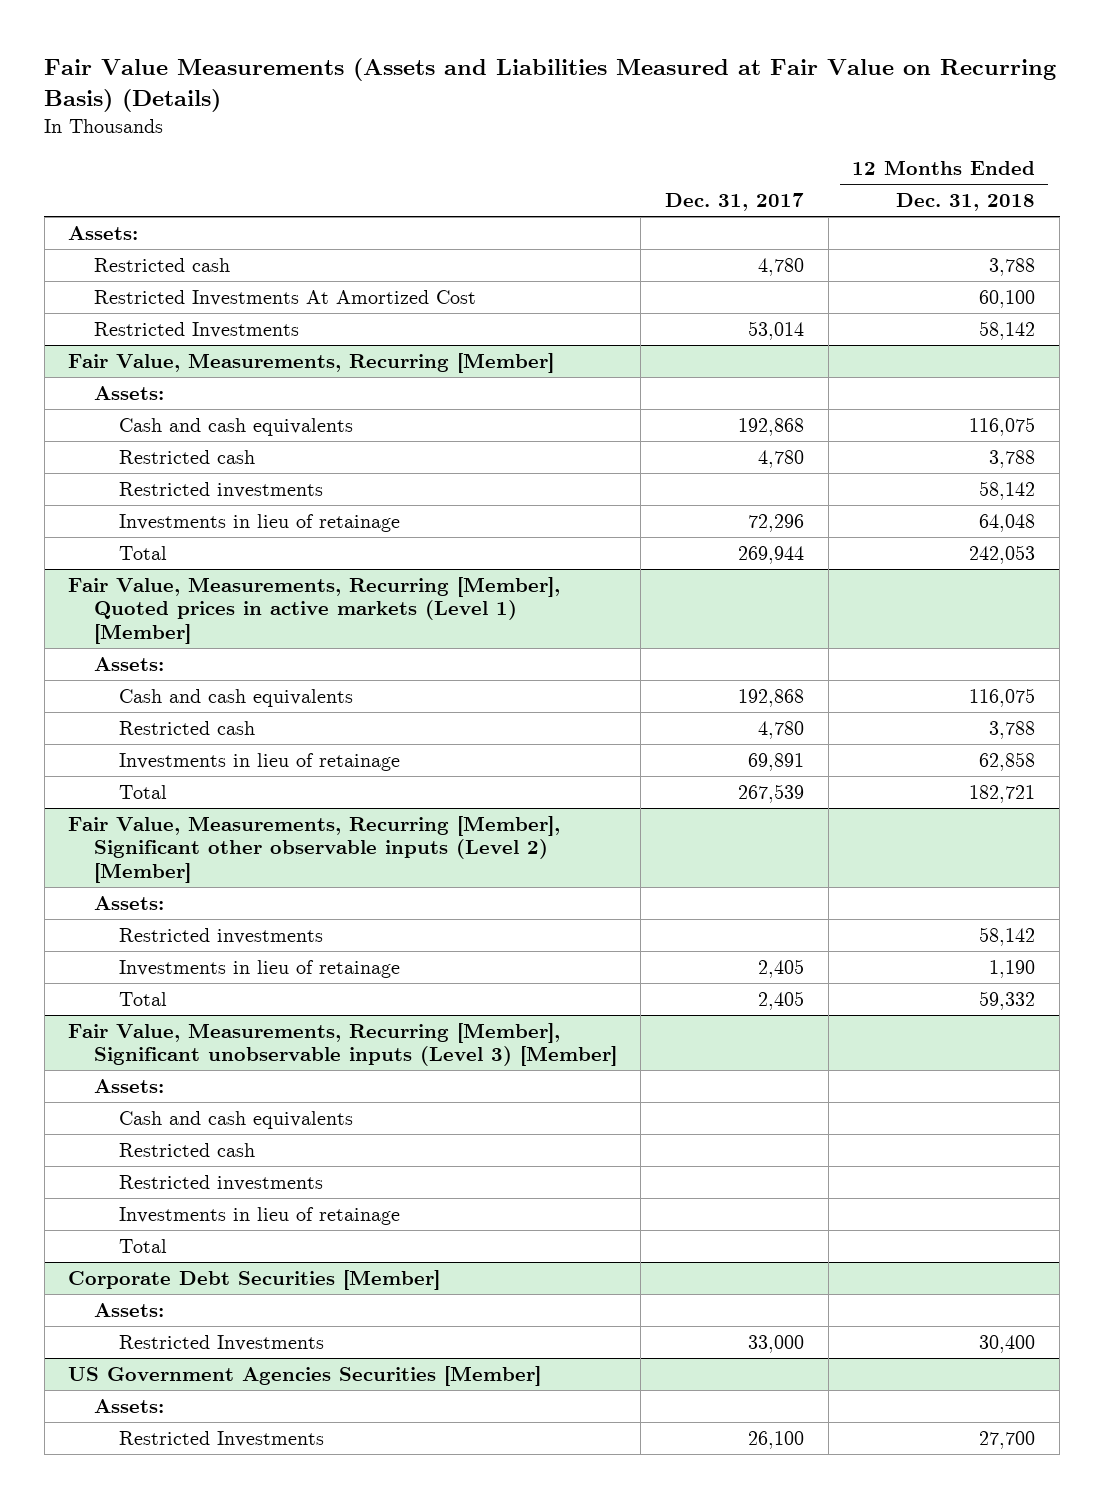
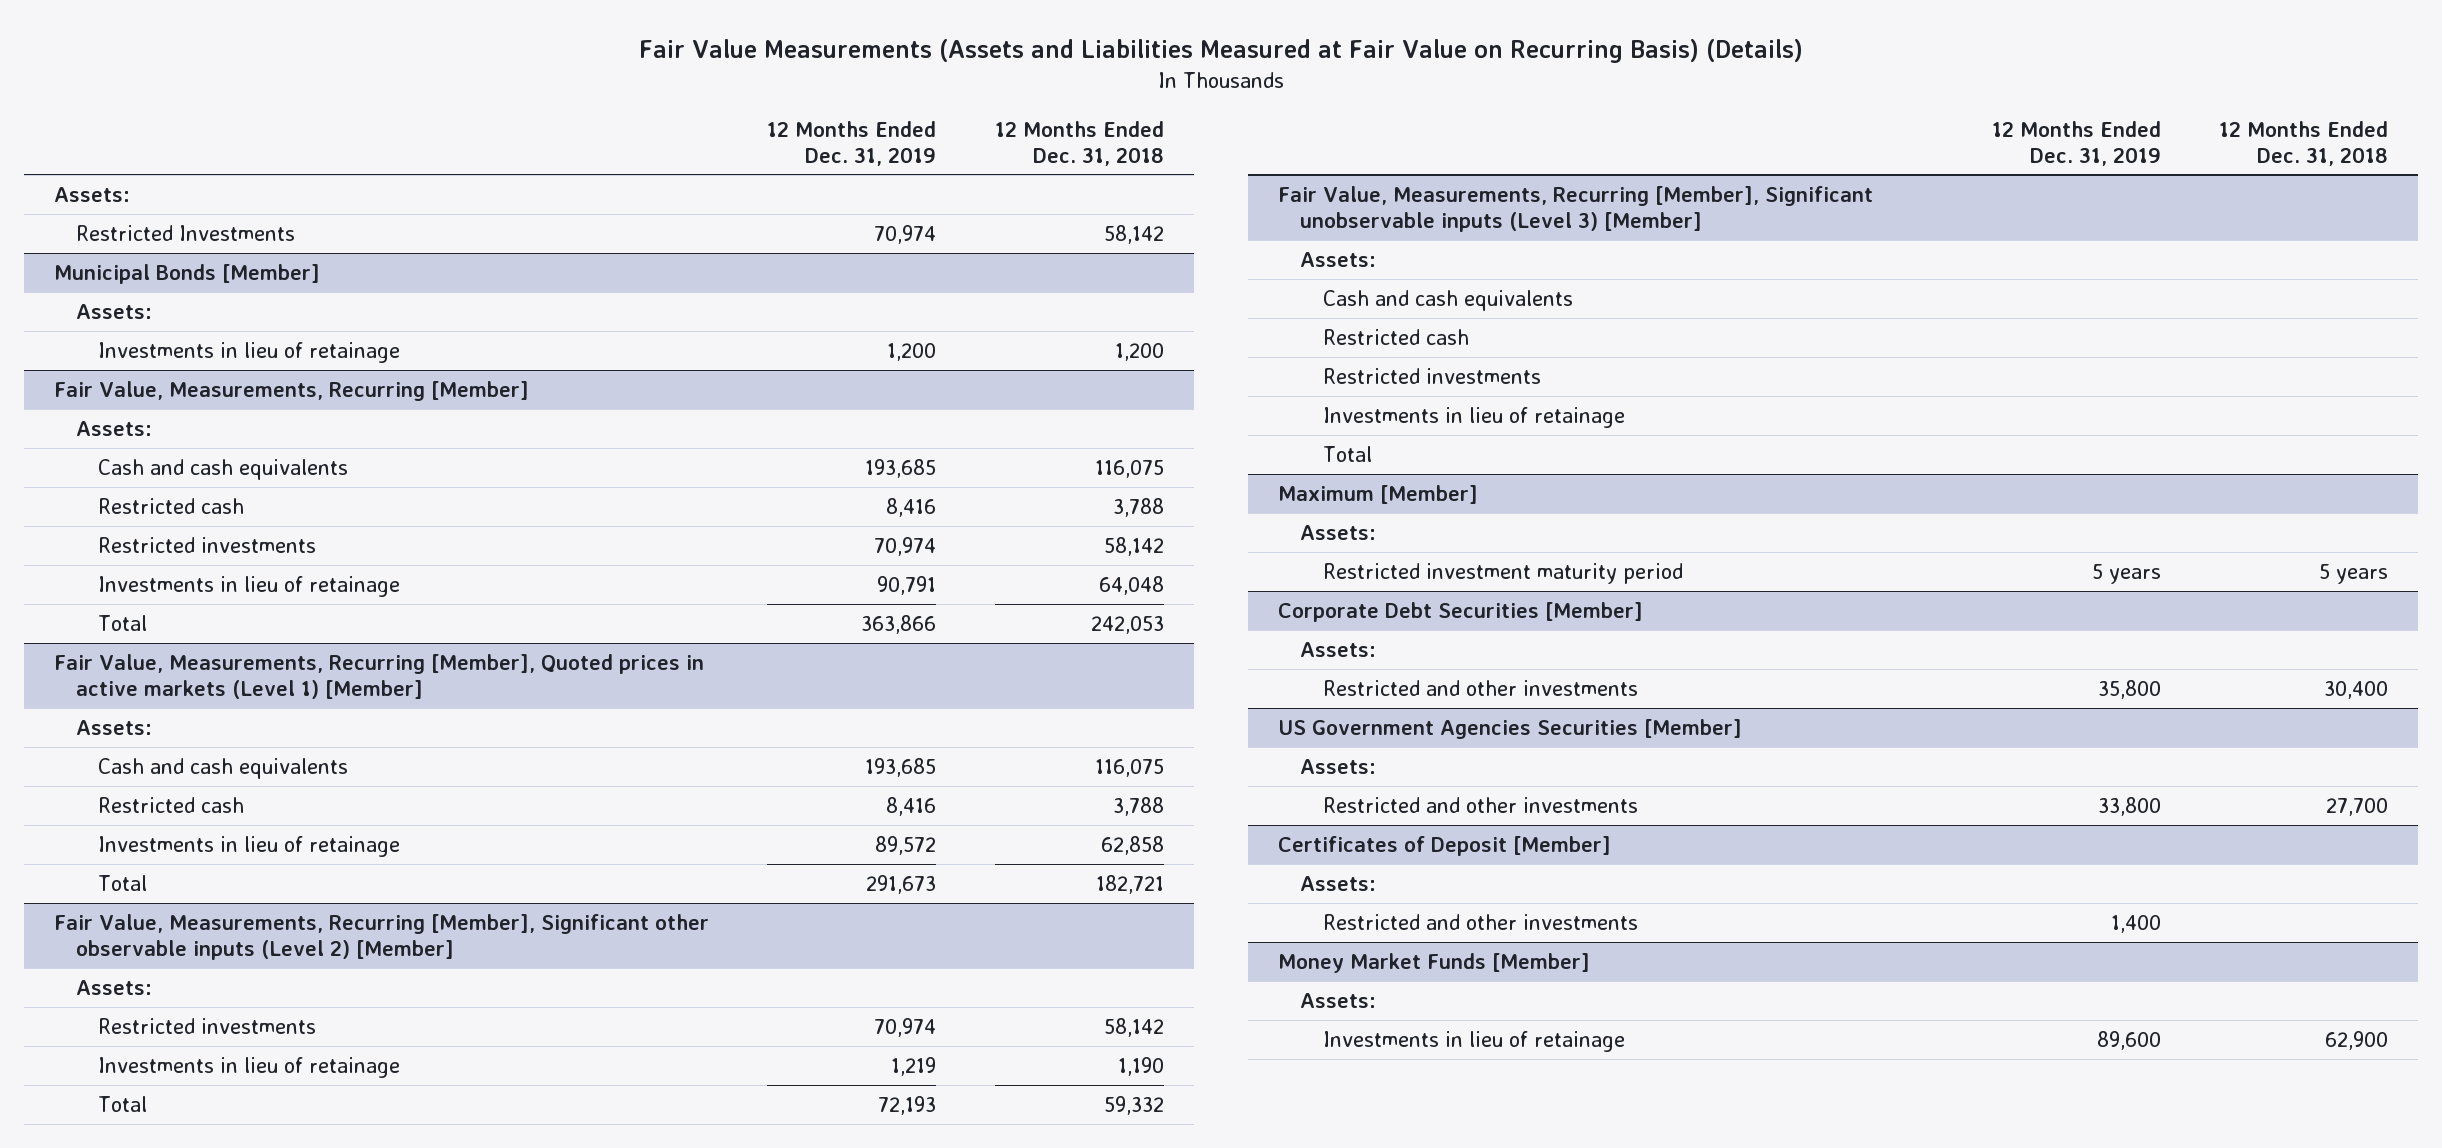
[665,193,805,212] Dec. 31, 2017 -> none
none -> [767,120,937,166] 12 Months Ended Dec. 31, 2019
[93,257,230,272] Restricted cash -> none
[93,289,476,306] Restricted Investments At Amortized Cost -> none
none -> [53,263,320,284] Municipal Bonds [Member]
none -> [76,303,153,319] Assets:
none -> [98,341,401,363] Investments in lieu of retainage
none -> [1277,484,1478,504] Maximum [Member]
none -> [1300,524,1377,540] Assets:
none -> [1322,562,1683,584] Restricted investment maturity period
[119,1334,325,1351] Restricted Investments -> [1322,679,1638,696] Restricted and other investments
[119,1430,325,1447] Restricted Investments -> [1322,796,1638,813] Restricted and other investments
none -> [1277,835,1611,856] Certificates of Deposit [Member]
none -> [1300,875,1377,891] Assets:
none -> [1322,913,1638,930] Restricted and other investments
none -> [1277,952,1590,973] Money Market Funds [Member]
none -> [1300,992,1377,1008] Assets:
none -> [1322,1030,1625,1052] Investments in lieu of retainage

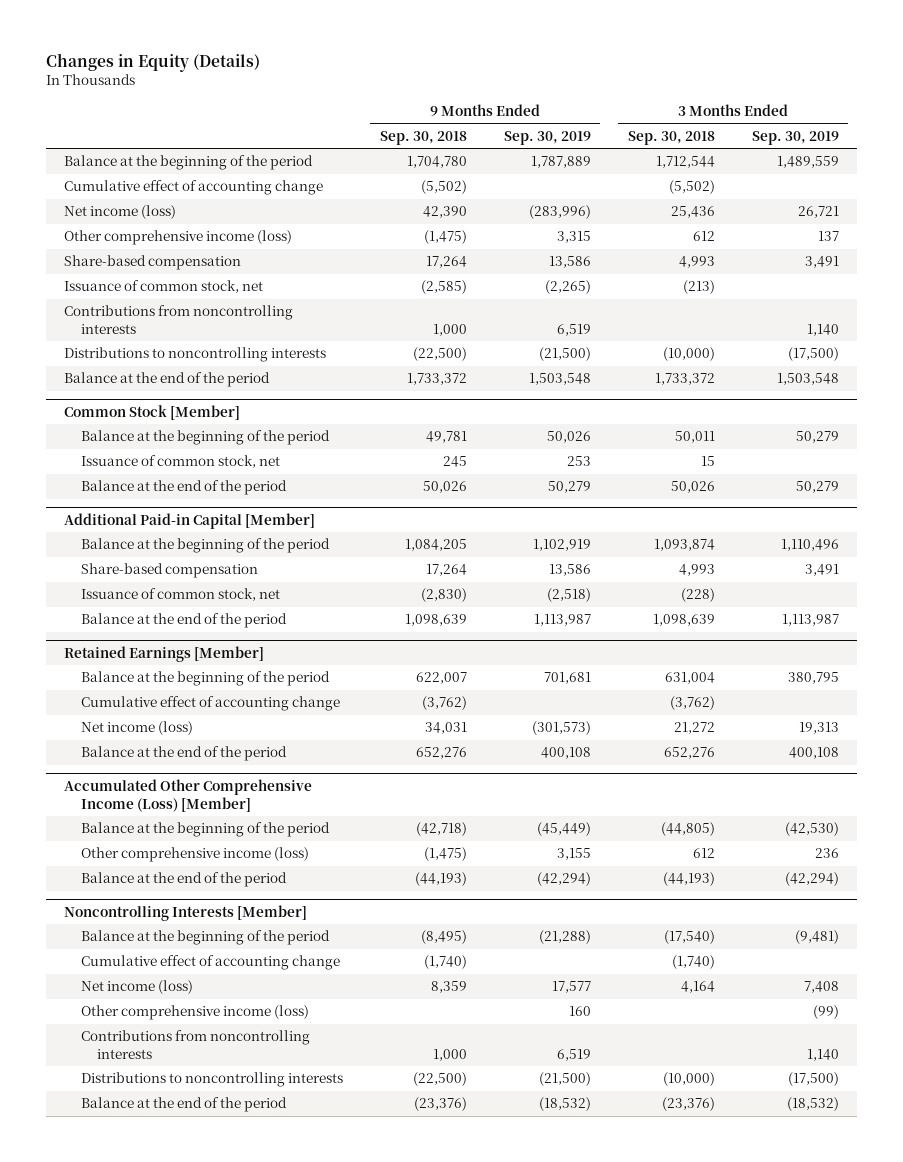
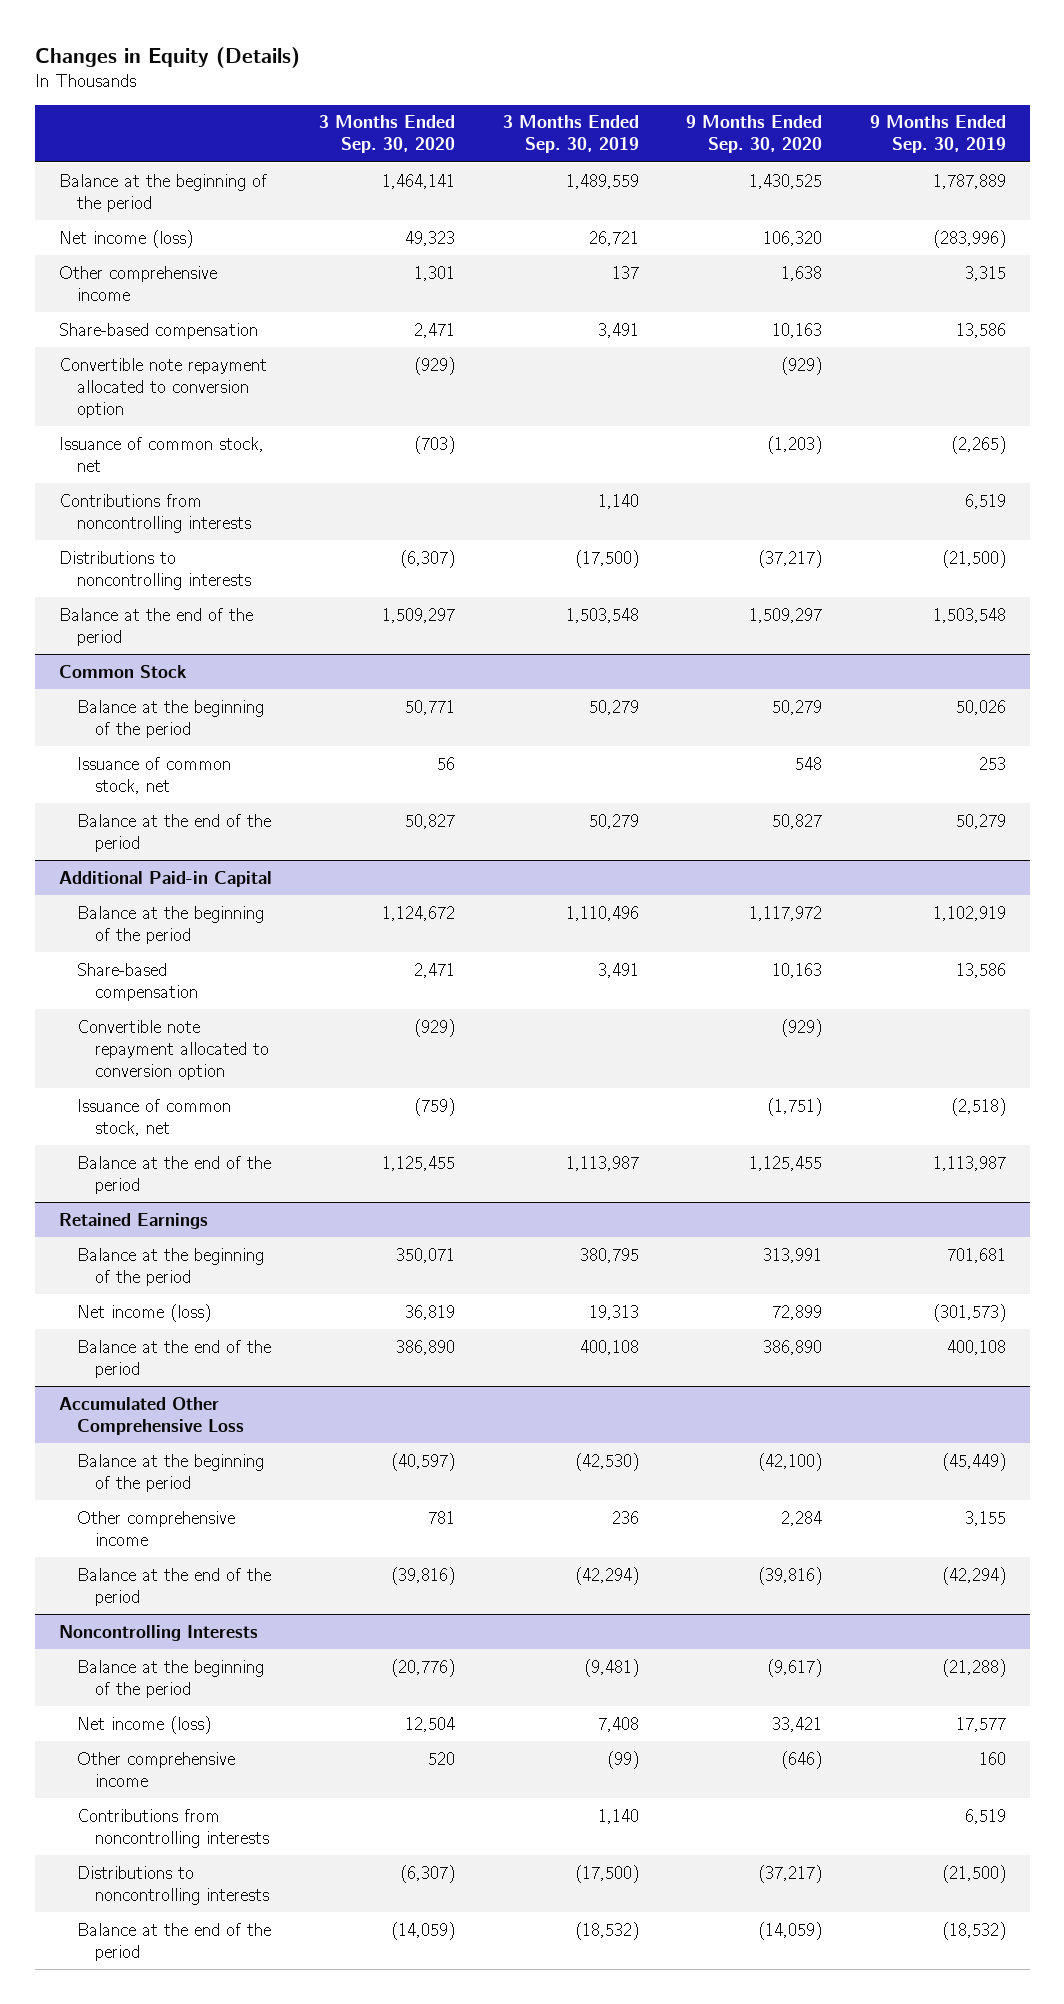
[379,130,467,145] Sep. 30, 2018 -> none
[627,130,715,145] Sep. 30, 2018 -> none
none -> [319,115,456,154] 3 Months Ended Sep. 30, 2020
none -> [686,115,823,154] 9 Months Ended Sep. 30, 2020
[64,180,324,196] Cumulative effect of accounting change -> none
[64,230,293,246] Other comprehensive income (loss) -> [58,265,217,301] Other comprehensive income
none -> [58,357,267,418] Convertible note repayment allocated to conversion option
[64,405,241,421] Common Stock [Member] -> [58,664,187,678] Common Stock
[64,513,316,530] Additional Paid-in Capital [Member] -> [58,870,272,887] Additional Paid-in Capital
none -> [76,1019,270,1080] Convertible note repayment allocated to conversion option
[64,646,265,663] Retained Earnings [Member] -> [58,1212,208,1229] Retained Earnings
[80,696,340,712] Cumulative effect of accounting change -> none
[64,779,313,812] Accumulated Other Comprehensive Income (Loss) [Member] -> [58,1396,244,1435] Accumulated Other Comprehensive Loss
[80,847,309,863] Other comprehensive income (loss) -> [76,1510,235,1546] Other comprehensive income
[64,905,308,922] Noncontrolling Interests [Member] -> [58,1624,258,1641] Noncontrolling Interests
[80,955,340,971] Cumulative effect of accounting change -> none
[80,1005,309,1021] Other comprehensive income (loss) -> [76,1751,235,1787] Other comprehensive income

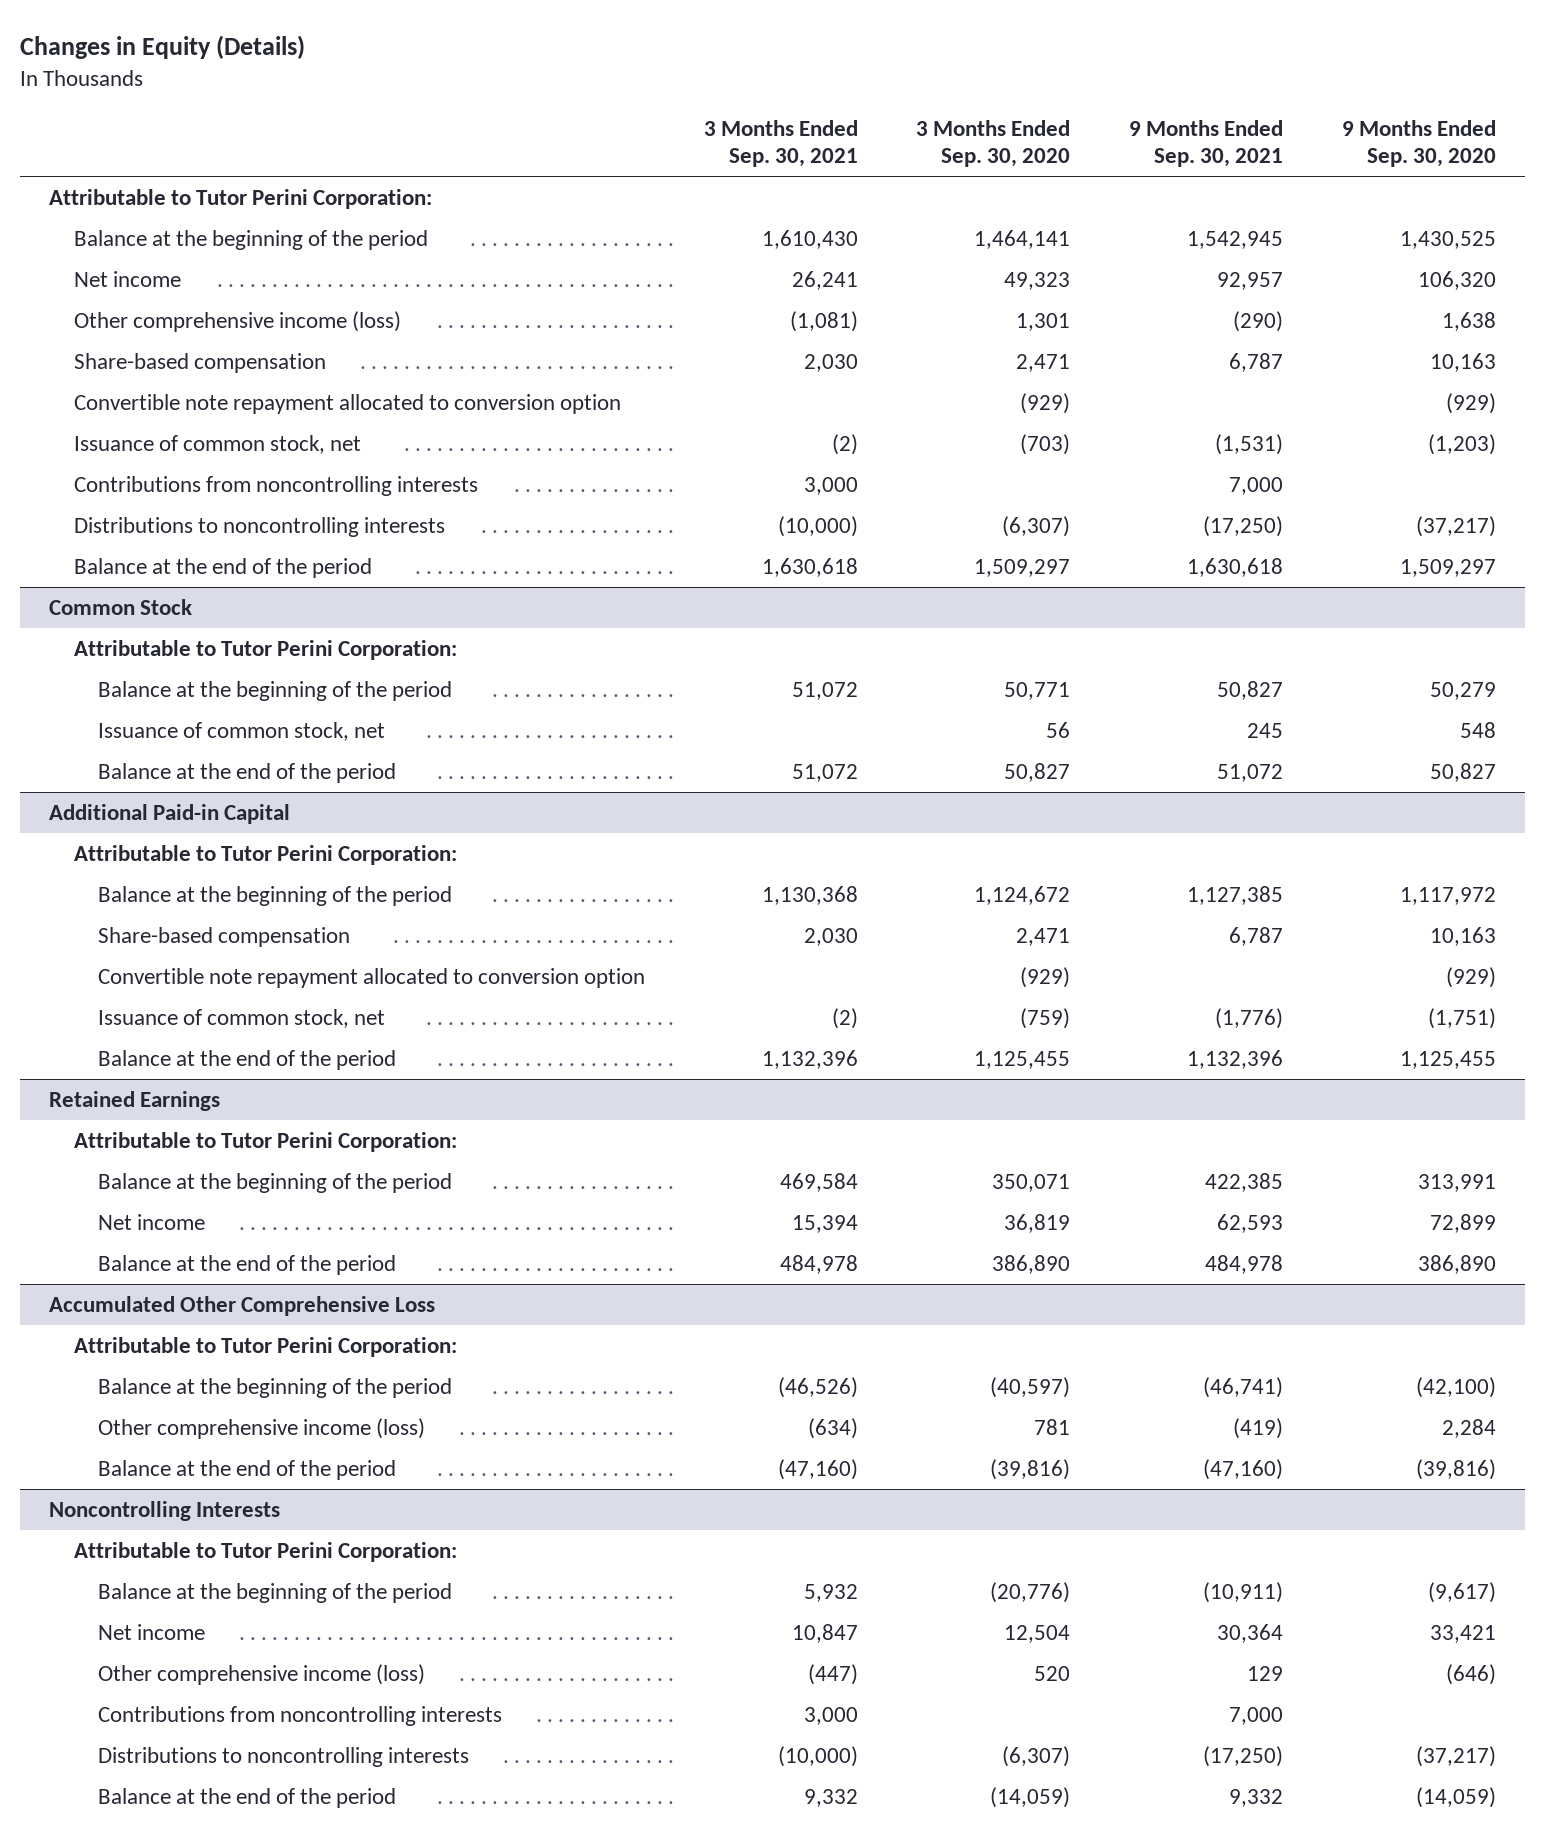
[502,115,639,154] 3 Months Ended Sep. 30, 2019 -> none
[869,115,1006,154] 9 Months Ended Sep. 30, 2019 -> none
none -> [703,120,858,167] 3 Months Ended Sep. 30, 2021
none -> [1129,120,1284,167] 9 Months Ended Sep. 30, 2021
none -> [49,189,433,210] Attributable to Tutor Perini Corporation:
[58,229,193,248] Net income (loss) -> [73,271,181,288] Net income
[58,265,217,301] Other comprehensive income -> [73,311,401,333] Other comprehensive income (loss)
none -> [73,640,457,661] Attributable to Tutor Perini Corporation:
none -> [73,845,457,866] Attributable to Tutor Perini Corporation:
none -> [73,1132,457,1153] Attributable to Tutor Perini Corporation:
[76,1303,211,1322] Net income (loss) -> [97,1214,205,1231] Net income
none -> [73,1337,457,1358] Attributable to Tutor Perini Corporation:
[76,1510,235,1546] Other comprehensive income -> [97,1418,425,1440] Other comprehensive income (loss)
none -> [73,1542,457,1563] Attributable to Tutor Perini Corporation:
[76,1715,211,1734] Net income (loss) -> [97,1624,205,1641] Net income
[76,1751,235,1787] Other comprehensive income -> [97,1664,425,1686] Other comprehensive income (loss)

